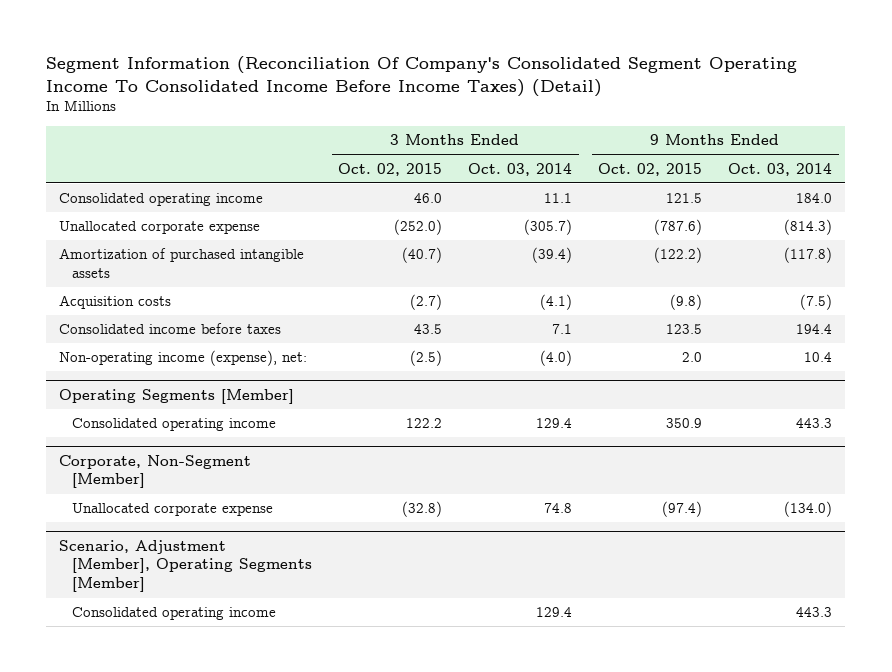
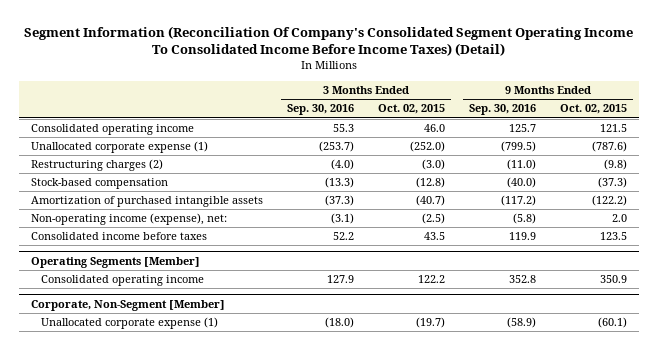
[468,162,573,176] Oct. 03, 2014 -> none
[728,162,833,176] Oct. 03, 2014 -> none
none -> [287,104,355,116] Sep. 30, 2016
none -> [469,104,537,116] Sep. 30, 2016
[59,221,261,235] Unallocated corporate expense -> [31,141,209,154] Unallocated corporate expense (1)
none -> [31,159,164,172] Restructuring charges (2)
none -> [31,178,169,190] Stock-based compensation
[59,295,172,310] Acquisition costs -> none
[59,323,282,335] Consolidated income before taxes -> [31,232,208,241] Consolidated income before taxes
[59,539,313,593] Scenario, Adjustment [Member], Operating Segments [Member] -> none
[72,607,277,621] Consolidated operating income -> none
[72,503,274,517] Unallocated corporate expense -> [40,317,218,330] Unallocated corporate expense (1)
[402,501,443,518] (32.8) -> [416,317,446,329] (19.7)
[662,501,703,518] (97.4) -> [598,317,628,329] (60.1)

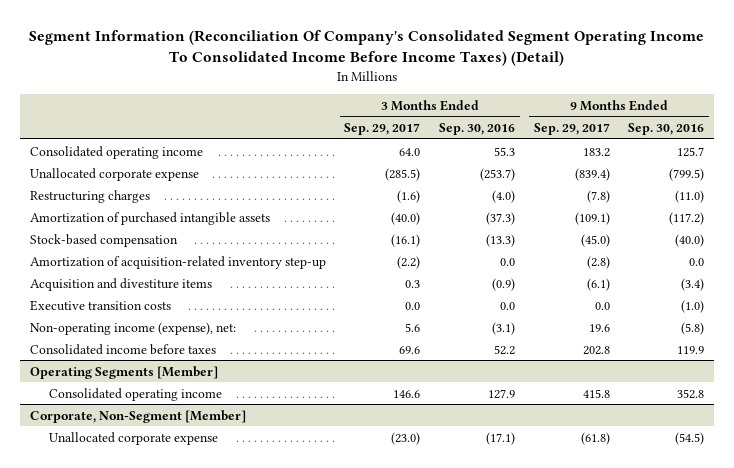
[378,104,446,115] Oct. 02, 2015 -> none
[560,104,628,115] Oct. 02, 2015 -> none
none -> [344,122,421,135] Sep. 29, 2017
none -> [533,122,610,135] Sep. 29, 2017
[31,141,209,154] Unallocated corporate expense (1) -> [29,167,199,181] Unallocated corporate expense
[31,159,164,172] Restructuring charges (2) -> [29,189,150,203] Restructuring charges
[31,178,169,190] Stock-based compensation -> [29,233,178,247] Stock-based compensation
none -> [29,255,326,269] Amortization of acquisition-related inventory step-up
none -> [29,277,212,291] Acquisition and divestiture items
none -> [29,299,171,311] Executive transition costs
[40,317,218,330] Unallocated corporate expense (1) -> [49,431,219,445] Unallocated corporate expense
[325,317,355,329] (18.0) -> [486,431,516,445] (17.1)
[507,317,537,329] (58.9) -> [675,431,705,445] (54.5)

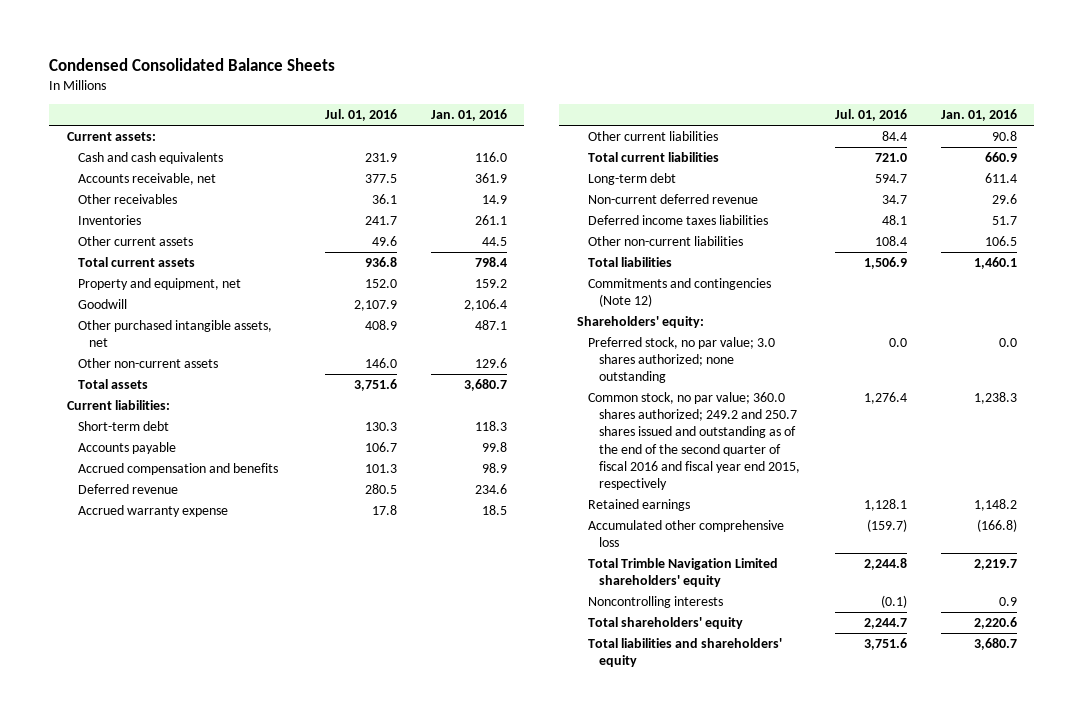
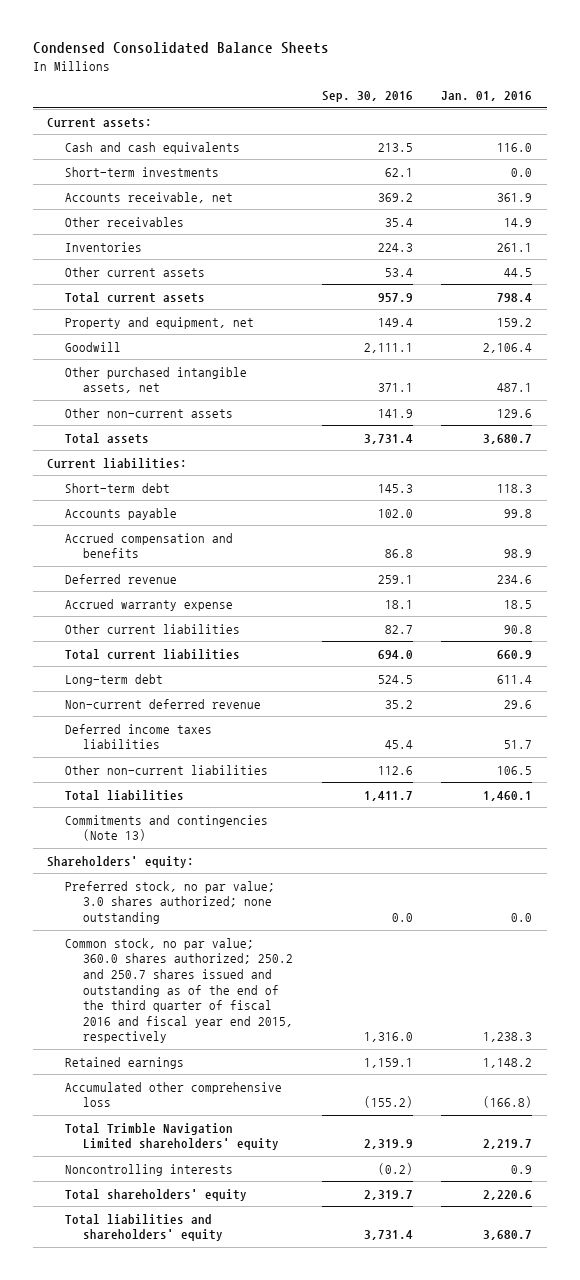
[324,109,397,122] Jul. 01, 2016 -> none
none -> [321,90,413,102] Sep. 30, 2016
none -> [65,166,220,177] Short-term investments
[588,277,772,308] Commitments and contingencies (Note 12) -> [65,814,269,842] Commitments and contingencies (Note 13)
[588,391,801,491] Common stock, no par value; 360.0 shares authorized; 249.2 and 250.7 shares issued and outstanding as of the end of the second quarter of fiscal 2016 and fiscal year end 2015, respectively -> [65,937,293,1044] Common stock, no par value; 360.0 shares authorized; 250.2 and 250.7 shares issued and outstanding as of the end of the third quarter of fiscal 2016 and fiscal year end 2015, respectively

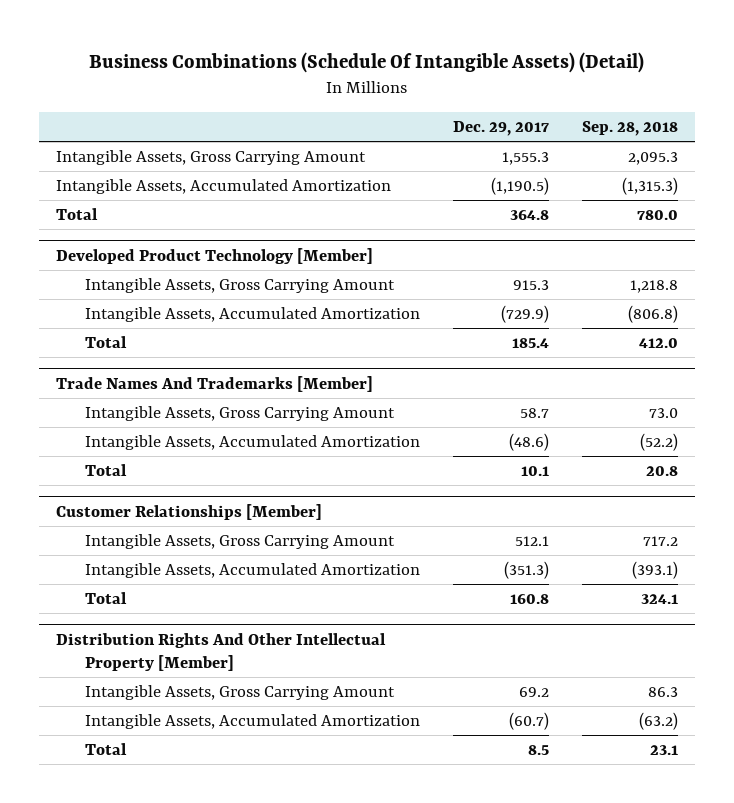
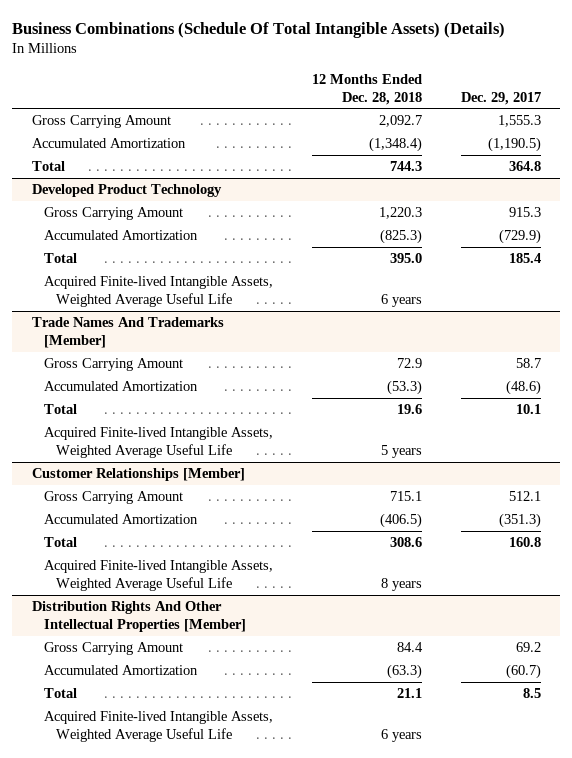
[89,52,645,74] Business Combinations (Schedule Of Intangible Assets) (Detail) -> [12,22,506,39] Business Combinations (Schedule Of Total Intangible Assets) (Details)
[582,121,679,137] Sep. 28, 2018 -> none
none -> [311,73,422,105] 12 Months Ended Dec. 28, 2018
[55,149,366,165] Intangible Assets, Gross Carrying Amount -> [31,114,171,128] Gross Carrying Amount
[55,178,391,194] Intangible Assets, Accumulated Amortization -> [31,137,186,148] Accumulated Amortization
[55,247,373,264] Developed Product Technology [Member] -> [31,183,222,197] Developed Product Technology
[84,277,395,293] Intangible Assets, Gross Carrying Amount -> [43,206,183,220] Gross Carrying Amount
[84,306,420,322] Intangible Assets, Accumulated Amortization -> [43,229,198,240] Accumulated Amortization
none -> [43,275,273,308] Acquired Finite-lived Intangible Assets, Weighted Average Useful Life
[84,405,395,421] Intangible Assets, Gross Carrying Amount -> [43,357,183,371] Gross Carrying Amount
[84,434,420,450] Intangible Assets, Accumulated Amortization -> [43,380,198,391] Accumulated Amortization
none -> [43,426,273,459] Acquired Finite-lived Intangible Assets, Weighted Average Useful Life
[84,533,395,549] Intangible Assets, Gross Carrying Amount -> [43,490,183,504] Gross Carrying Amount
[84,562,420,578] Intangible Assets, Accumulated Amortization -> [43,513,198,524] Accumulated Amortization
none -> [43,559,273,592] Acquired Finite-lived Intangible Assets, Weighted Average Useful Life
[55,632,386,671] Distribution Rights And Other Intellectual Property [Member] -> [31,600,246,633] Distribution Rights And Other Intellectual Properties [Member]
[84,684,395,700] Intangible Assets, Gross Carrying Amount -> [43,641,183,655] Gross Carrying Amount
[84,713,420,729] Intangible Assets, Accumulated Amortization -> [43,664,198,675] Accumulated Amortization
none -> [43,710,273,743] Acquired Finite-lived Intangible Assets, Weighted Average Useful Life

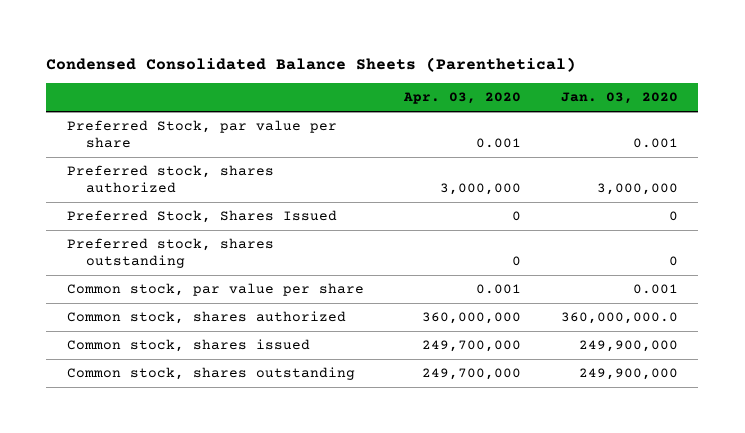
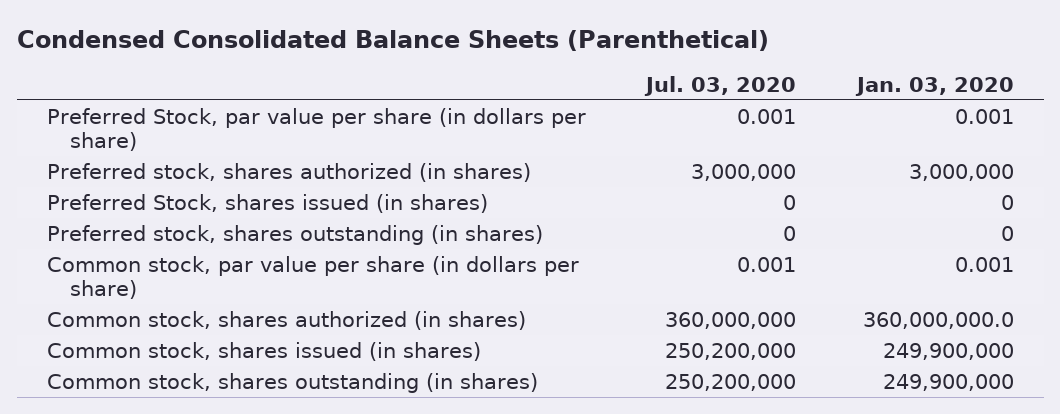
[402,92,521,105] Apr. 03, 2020 -> none
none -> [644,75,797,96] Jul. 03, 2020
[66,120,337,149] Preferred Stock, par value per share -> [46,107,586,151] Preferred Stock, par value per share (in dollars per share)
[66,165,274,194] Preferred stock, shares authorized -> [46,162,531,182] Preferred stock, shares authorized (in shares)
[66,210,337,224] Preferred Stock, Shares Issued -> [46,193,488,213] Preferred Stock, shares issued (in shares)
[66,238,274,269] Preferred stock, shares outstanding -> [46,224,543,245] Preferred stock, shares outstanding (in shares)
[66,283,364,297] Common stock, par value per share -> [46,255,579,299] Common stock, par value per share (in dollars per share)
[66,311,346,325] Common stock, shares authorized -> [46,310,526,330] Common stock, shares authorized (in shares)
[66,339,310,353] Common stock, shares issued -> [46,341,481,361] Common stock, shares issued (in shares)
[66,367,355,381] Common stock, shares outstanding -> [46,372,538,393] Common stock, shares outstanding (in shares)

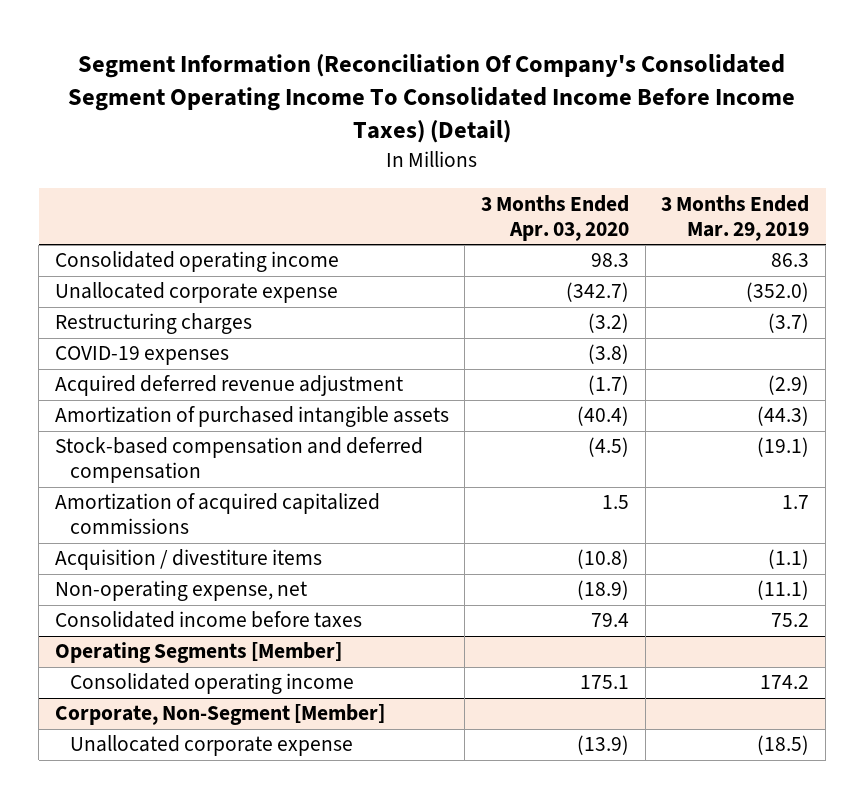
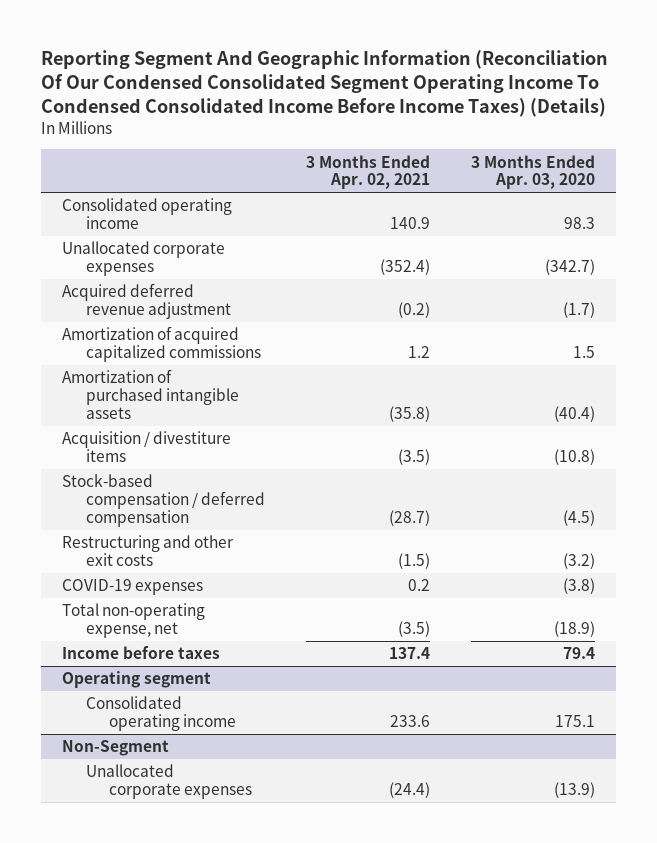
[68,53,796,144] Segment Information (Reconciliation Of Company's Consolidated Segment Operating Income To Consolidated Income Before Income Taxes) (Detail) -> [41,50,609,118] Reporting Segment And Geographic Information (Reconciliation Of Our Condensed Consolidated Segment Operating Income To Condensed Consolidated Income Before Income Taxes) (Details)
[661,194,810,241] 3 Months Ended Mar. 29, 2019 -> none
none -> [305,154,430,190] 3 Months Ended Apr. 02, 2021
[54,313,252,335] Restructuring charges -> none
[54,282,338,304] Unallocated corporate expense -> [61,241,225,277] Unallocated corporate expenses
[54,437,423,484] Stock-based compensation and deferred compensation -> none
[54,406,449,428] Amortization of purchased intangible assets -> [61,369,239,419] Amortization of purchased intangible assets
none -> [61,474,265,527] Stock-based compensation / deferred compensation
none -> [61,535,234,567] Restructuring and other exit costs
[54,346,229,366] COVID-19 expenses -> [61,579,203,596] COVID-19 expenses
[54,580,307,602] Non-operating expense, net -> [61,603,205,639] Total non-operating expense, net
[54,611,362,629] Consolidated income before taxes -> [61,646,220,660] Income before taxes
[54,642,342,664] Operating Segments [Member] -> [61,671,211,689] Operating segment
[54,704,385,726] Corporate, Non-Segment [Member] -> [61,740,169,757] Non-Segment
[69,735,353,757] Unallocated corporate expense -> [85,764,253,800] Unallocated corporate expenses

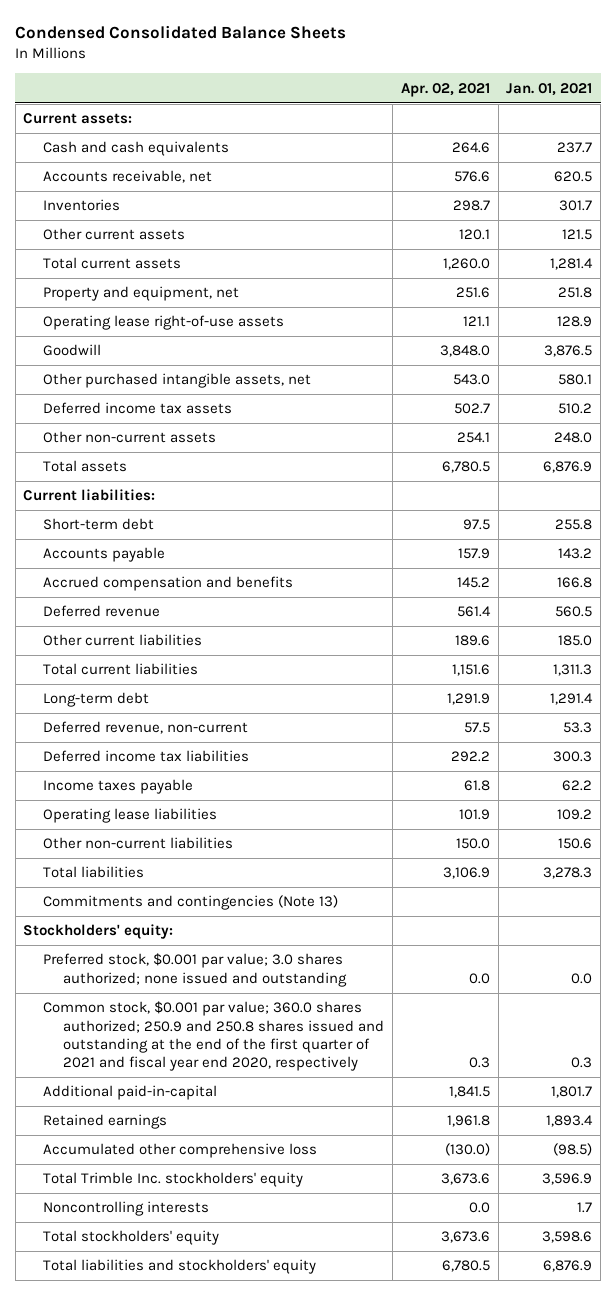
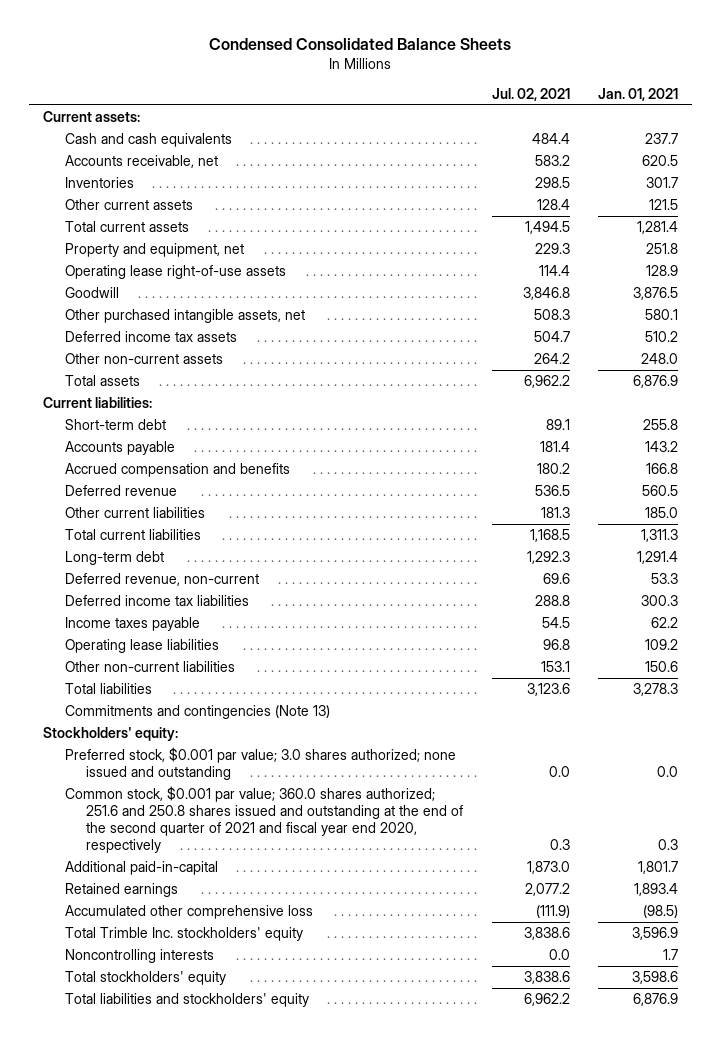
[400,82,490,97] Apr. 02, 2021 -> none
none -> [491,87,570,101] Jul. 02, 2021
[43,1001,385,1072] Common stock, $0.001 par value; 360.0 shares authorized; 250.9 and 250.8 shares issued and outstanding at the end of the first quarter of 2021 and fiscal year end 2020, respectively -> [64,786,464,853] Common stock, $0.001 par value; 360.0 shares authorized; 251.6 and 250.8 shares issued and outstanding at the end of the second quarter of 2021 and fiscal year end 2020, respectively

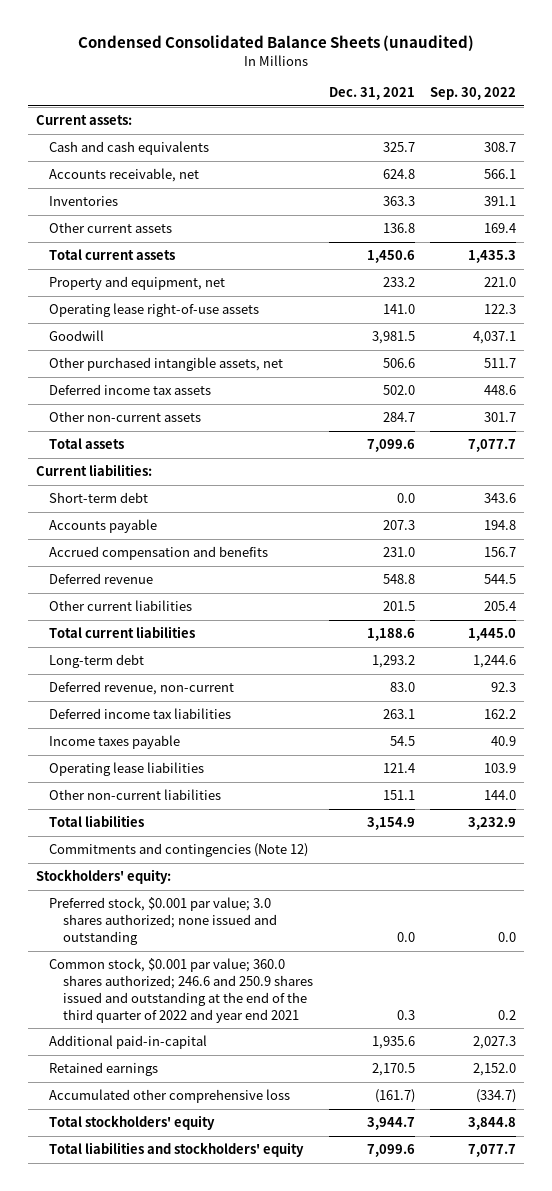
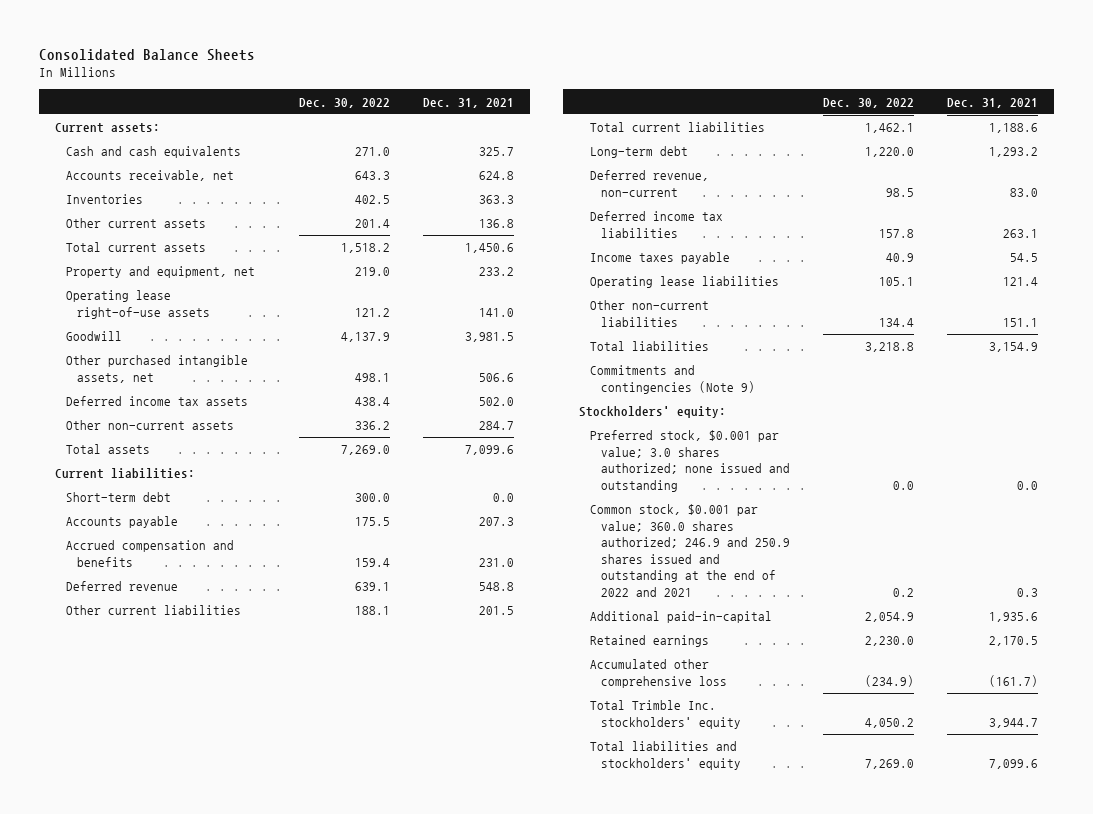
[78,35,475,52] Condensed Consolidated Balance Sheets (unaudited) -> [38,48,255,61] Consolidated Balance Sheets
[430,87,517,101] Sep. 30, 2022 -> none
none -> [298,97,390,108] Dec. 30, 2022
[49,843,309,858] Commitments and contingencies (Note 12) -> [589,365,755,394] Commitments and contingencies (Note 9)
[49,958,313,1023] Common stock, $0.001 par value; 360.0 shares authorized; 246.6 and 250.9 shares issued and outstanding at the end of the third quarter of 2022 and year end 2021 -> [589,504,790,597] Common stock, $0.001 par value; 360.0 shares authorized; 246.9 and 250.9 shares issued and outstanding at the end of 2022 and 2021
[49,1115,216,1131] Total stockholders' equity -> [589,700,741,729] Total Trimble Inc. stockholders' equity

